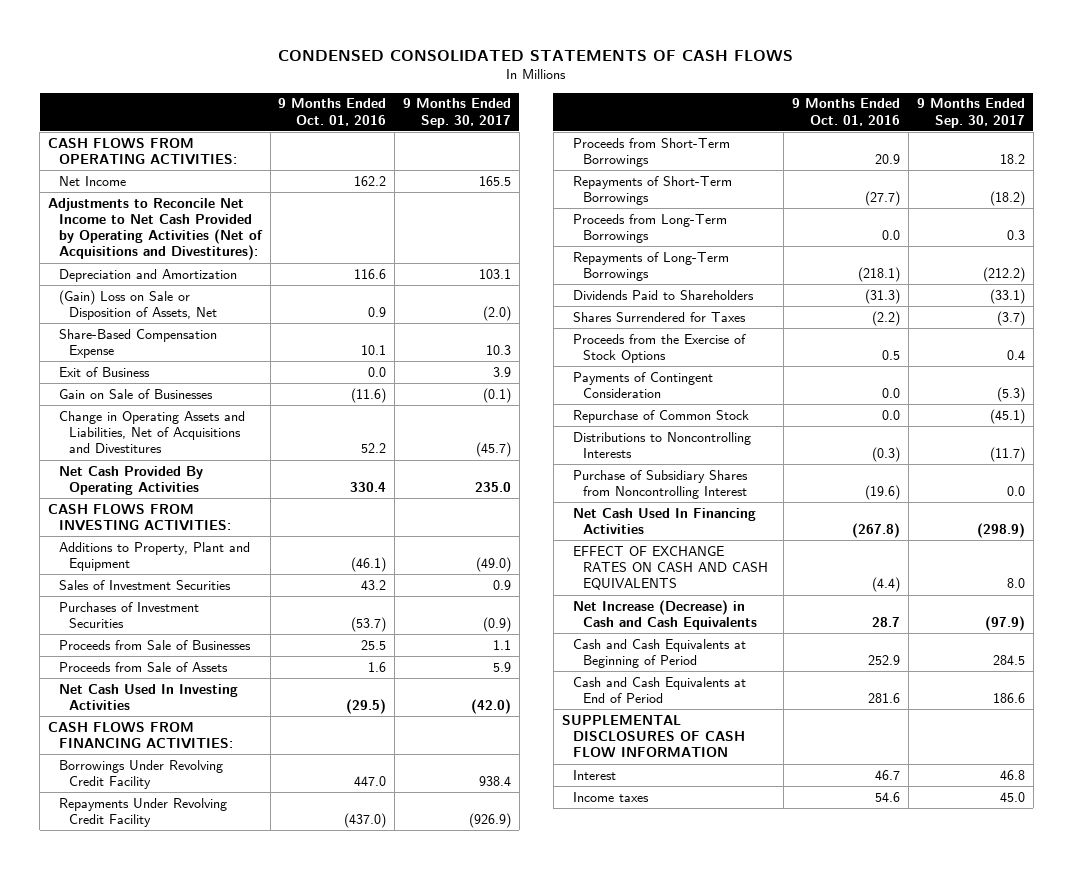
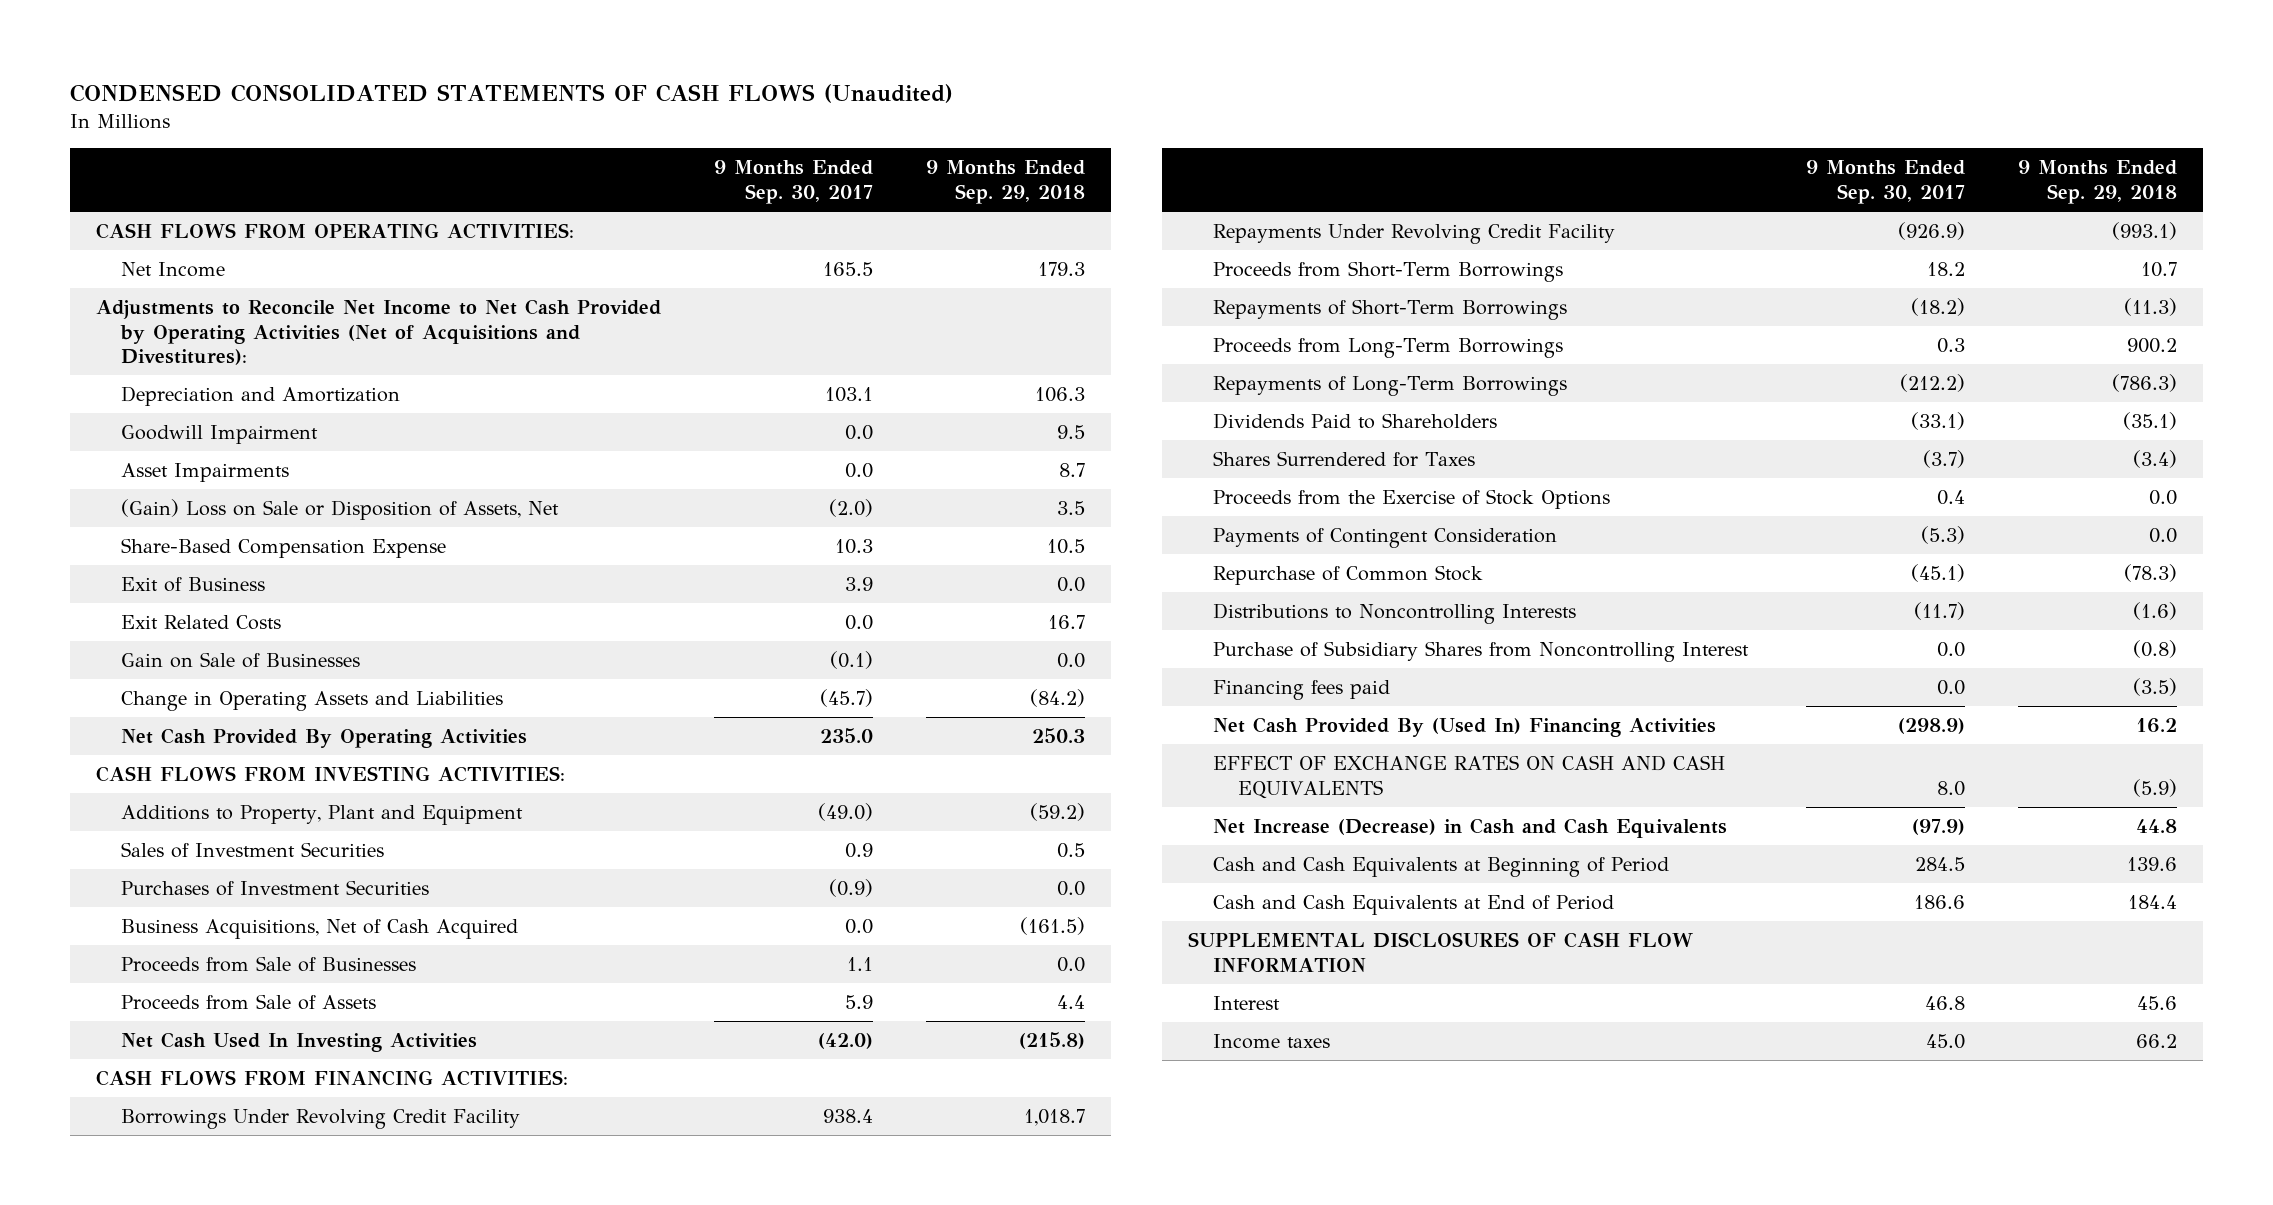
[278,49,794,61] CONDENSED CONSOLIDATED STATEMENTS OF CASH FLOWS -> [69,84,953,104] CONDENSED CONSOLIDATED STATEMENTS OF CASH FLOWS (Unaudited)
[278,98,387,126] 9 Months Ended Oct. 01, 2016 -> none
none -> [925,160,1085,205] 9 Months Ended Sep. 29, 2018
none -> [120,424,318,444] Goodwill Impairment
none -> [120,462,289,482] Asset Impairments
none -> [120,614,281,630] Exit Related Costs
[58,410,245,454] Change in Operating Assets and Liabilities, Net of Acquisitions and Divestitures -> [120,690,503,711] Change in Operating Assets and Liabilities
none -> [120,918,518,939] Business Acquisitions, Net of Cash Acquired
none -> [1212,679,1390,700] Financing fees paid
[572,507,756,535] Net Cash Used In Financing Activities -> [1212,716,1716,737] Net Cash Provided By (Used In) Financing Activities

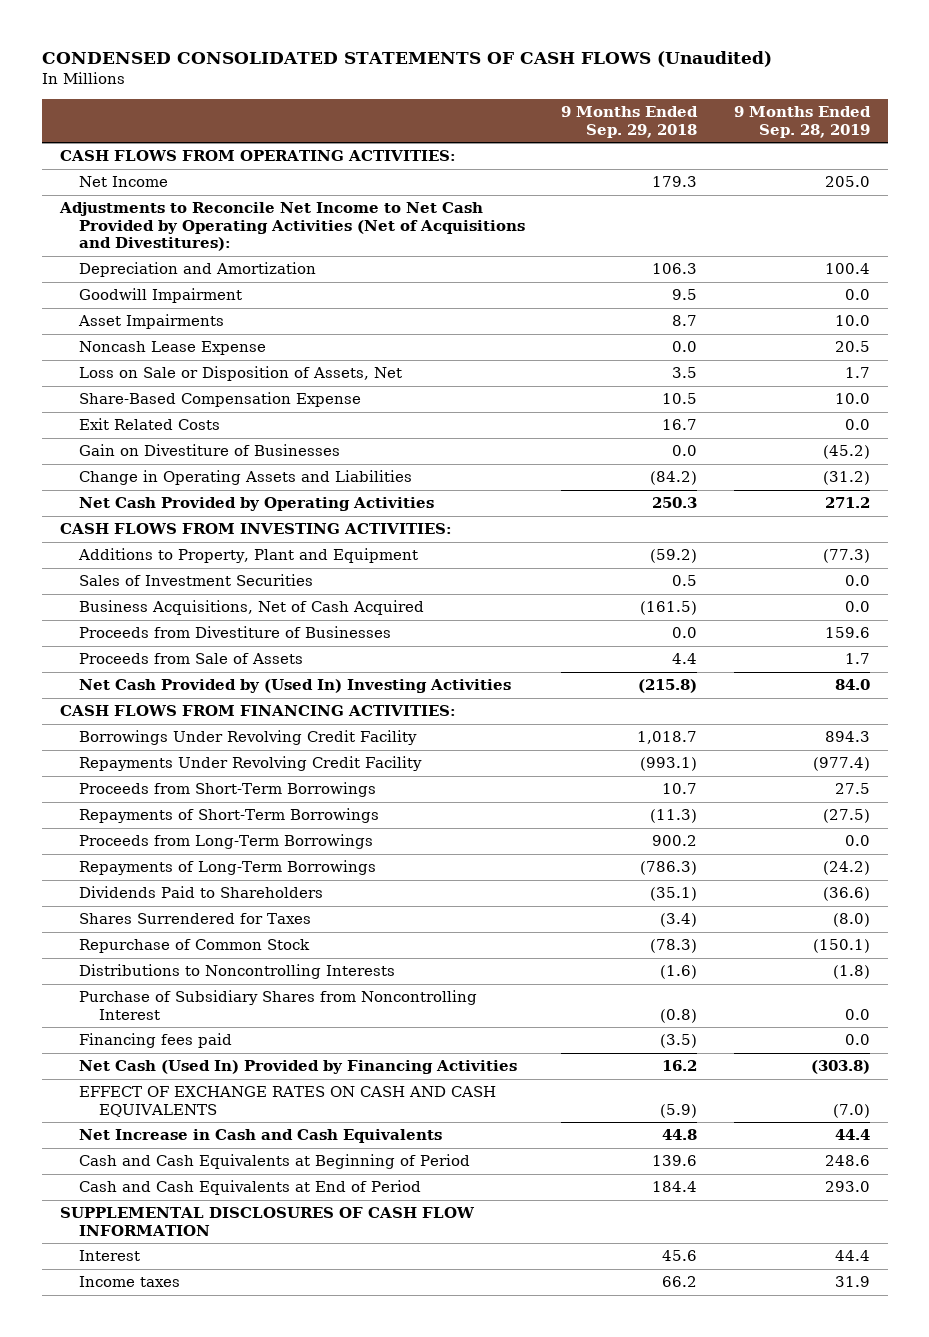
[713,160,873,205] 9 Months Ended Sep. 30, 2017 -> none
none -> [733,106,871,138] 9 Months Ended Sep. 28, 2019
none -> [79,341,267,356] Noncash Lease Expense
[120,498,559,520] (Gain) Loss on Sale or Disposition of Assets, Net -> [79,366,403,382] Loss on Sale or Disposition of Assets, Net
[120,576,265,592] Exit of Business -> none
[120,651,360,668] Gain on Sale of Businesses -> [79,444,341,457] Gain on Divestiture of Businesses
[120,727,527,748] Net Cash Provided By Operating Activities -> [79,497,435,512] Net Cash Provided by Operating Activities
[120,879,429,896] Purchases of Investment Securities -> none
[120,955,416,972] Proceeds from Sale of Businesses -> [79,626,392,639] Proceeds from Divestiture of Businesses
[120,1031,477,1052] Net Cash Used In Investing Activities -> [79,679,512,694] Net Cash Provided by (Used In) Investing Activities
[1212,488,1610,509] Proceeds from the Exercise of Stock Options -> none
[1212,527,1557,548] Payments of Contingent Consideration -> none
[1212,716,1716,737] Net Cash Provided By (Used In) Financing Activities -> [79,1060,518,1075] Net Cash (Used In) Provided by Financing Activities
[1212,817,1727,838] Net Increase (Decrease) in Cash and Cash Equivalents -> [79,1129,443,1144] Net Increase in Cash and Cash Equivalents

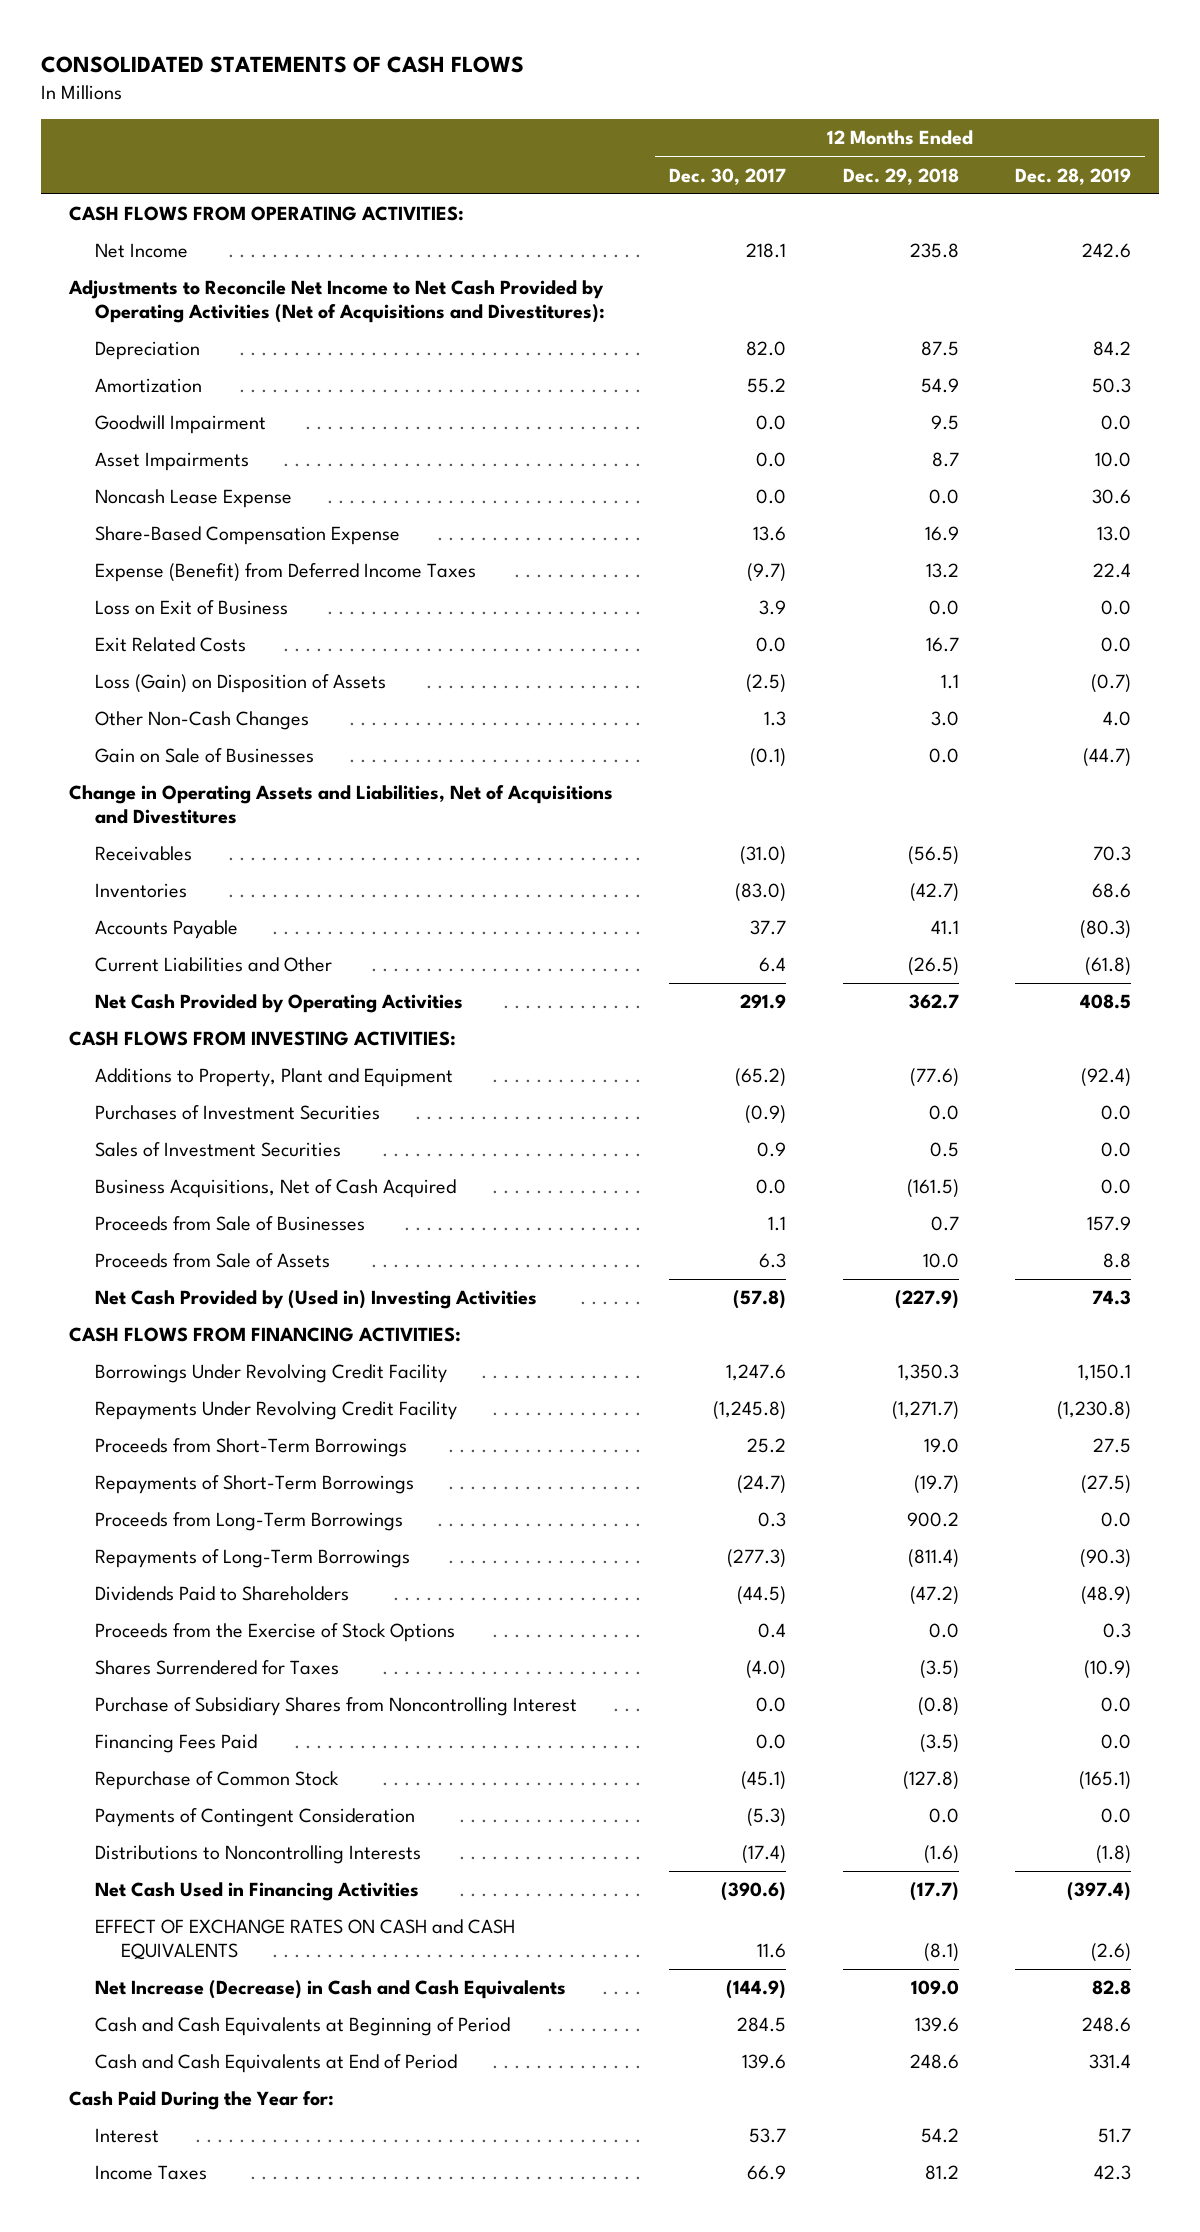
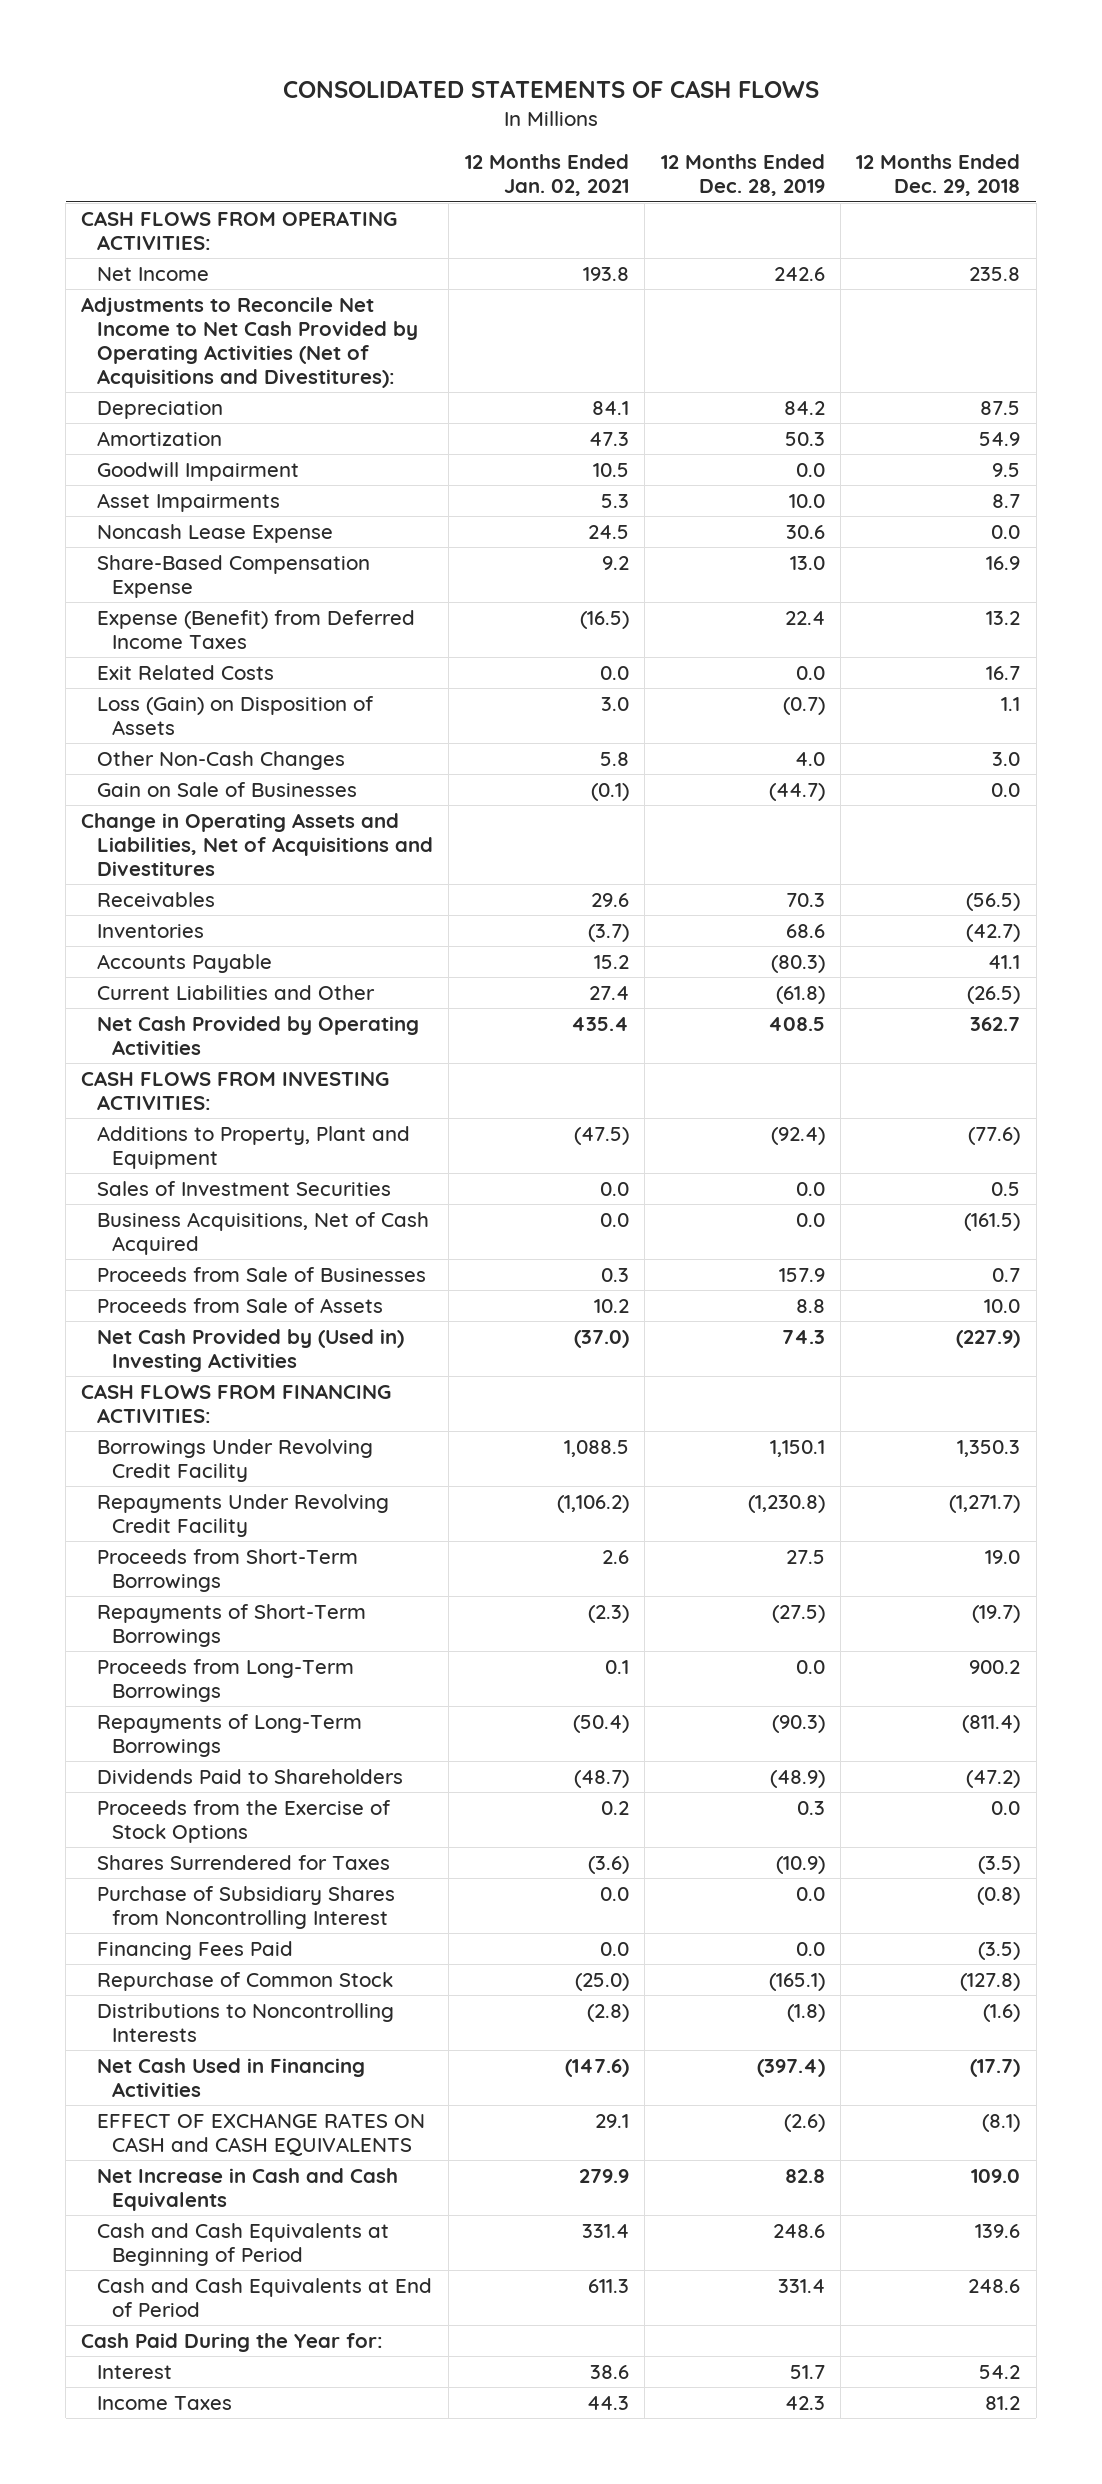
[669,167,787,185] Dec. 30, 2017 -> none
none -> [464,154,629,197] 12 Months Ended Jan. 02, 2021
[94,600,288,616] Loss on Exit of Business -> none
[94,1105,380,1121] Purchases of Investment Securities -> none
[94,1808,415,1828] Payments of Contingent Consideration -> none
[94,1980,566,2000] Net Increase (Decrease) in Cash and Cash Equivalents -> [96,2168,398,2211] Net Increase in Cash and Cash Equivalents

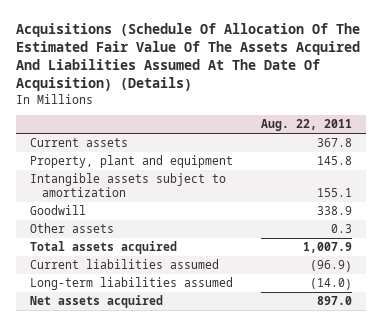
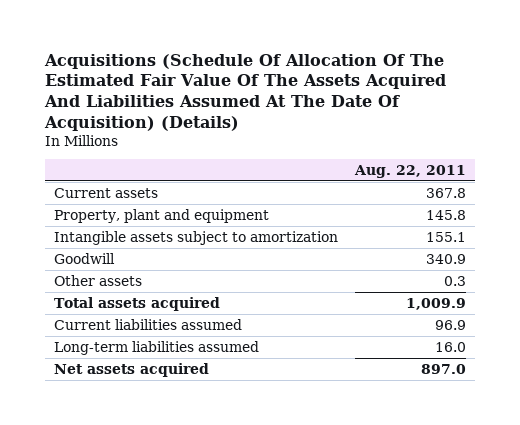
[316,206,352,216] 338.9 -> [426,253,467,264] 340.9
[302,242,352,254] 1,007.9 -> [406,297,467,310] 1,009.9
[309,260,352,273] (96.9) -> [435,319,467,330] 96.9
[309,278,352,291] (14.0) -> [435,341,467,352] 16.0

